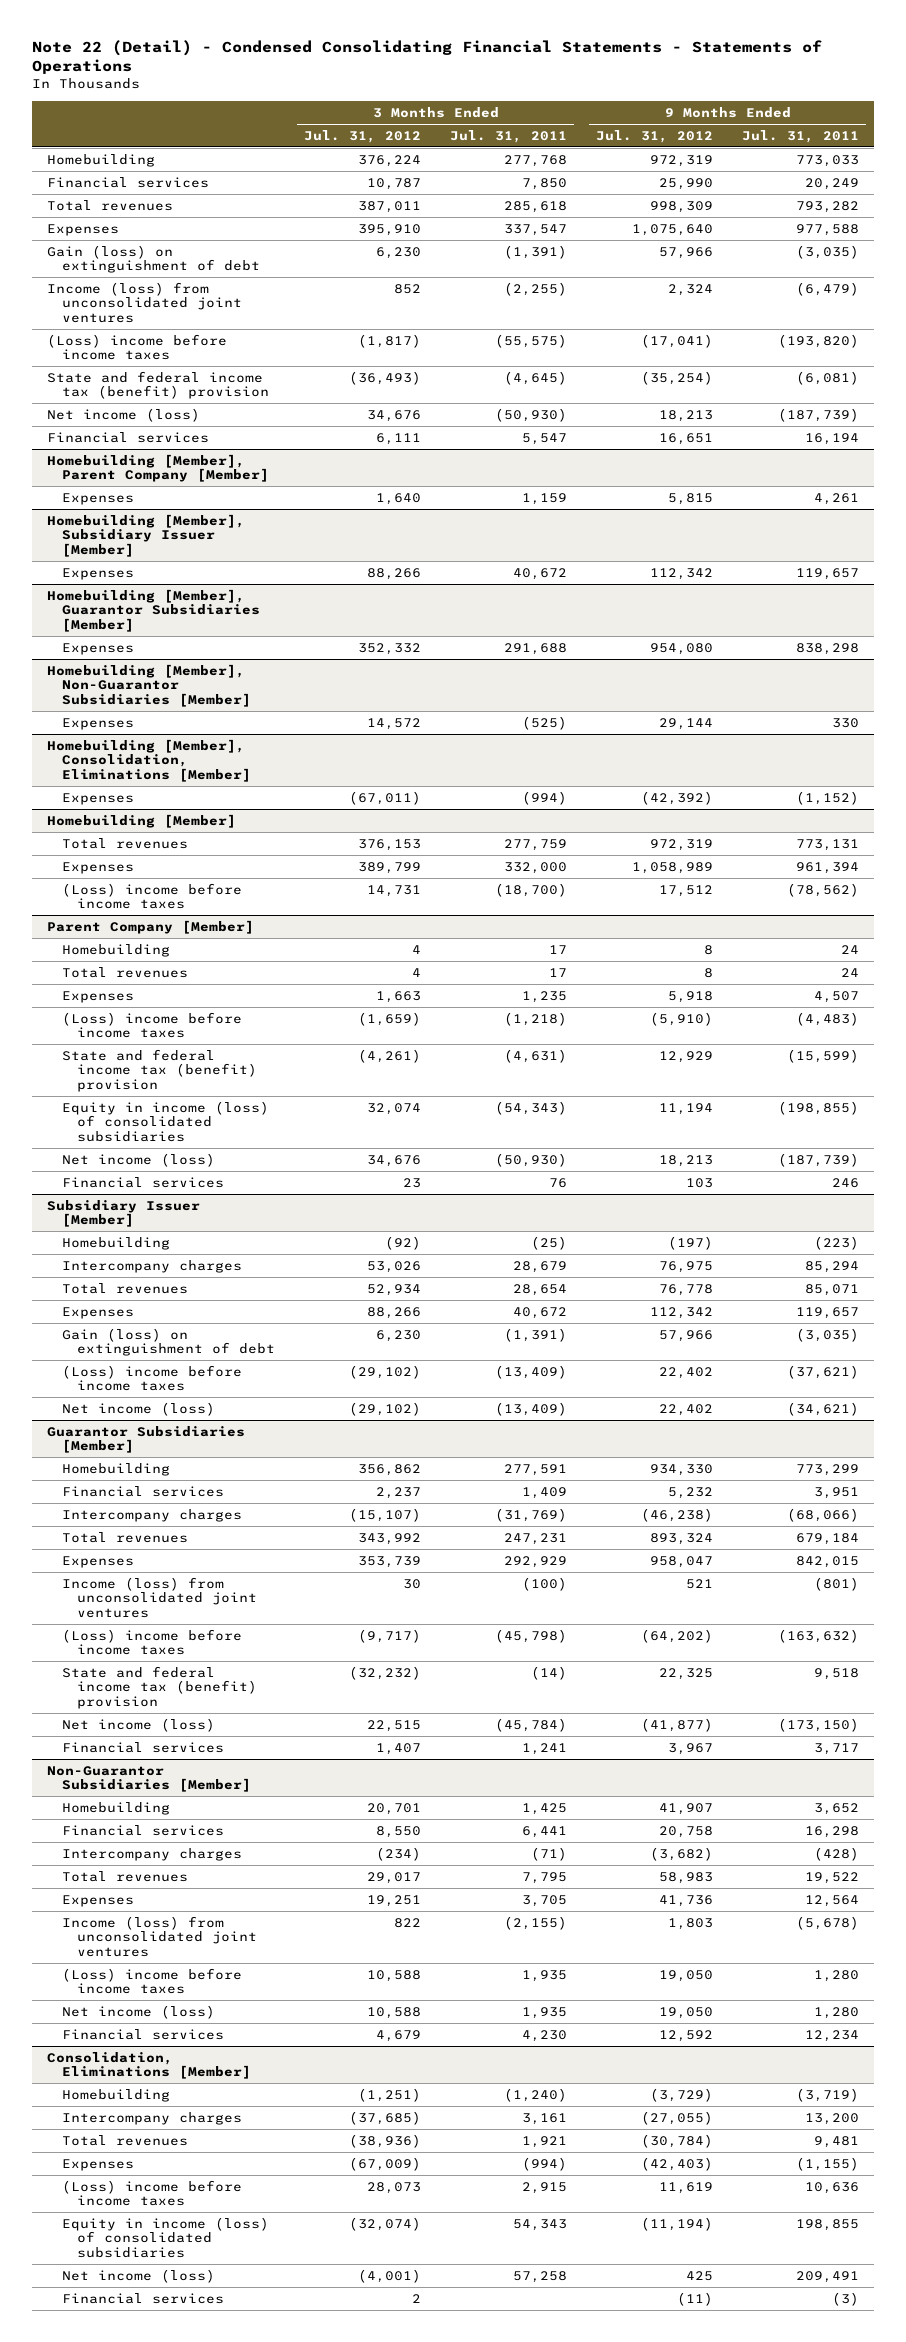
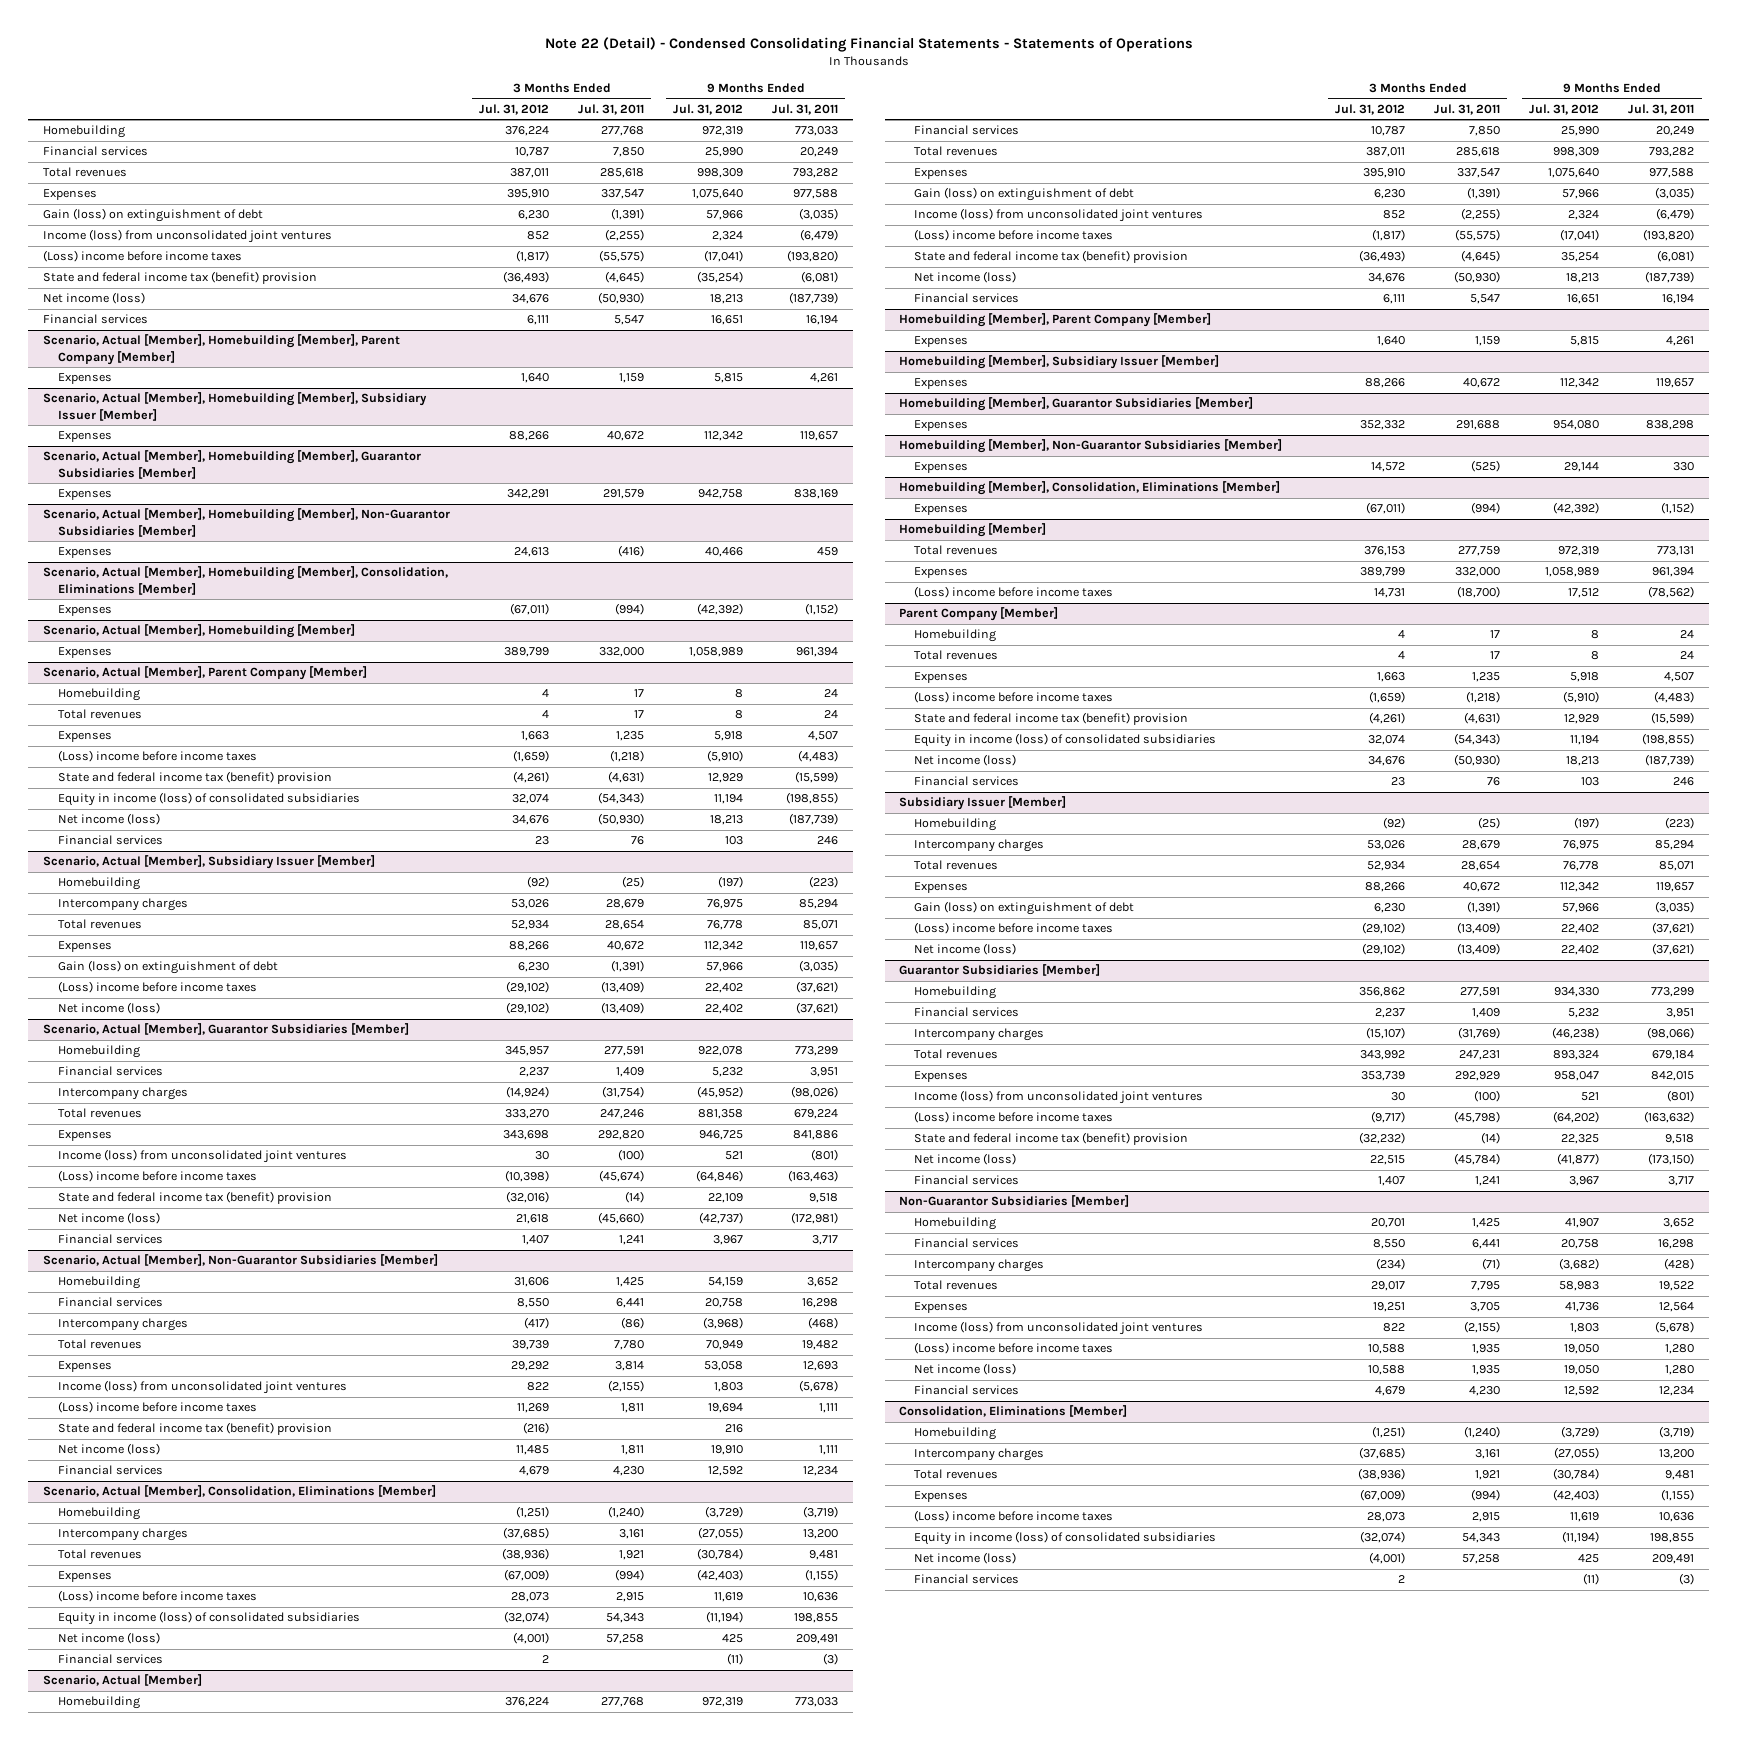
none -> [42,334,400,365] Scenario, Actual [Member], Homebuilding [Member], Parent Company [Member]
none -> [57,373,112,385] Expenses
none -> [42,392,427,421] Scenario, Actual [Member], Homebuilding [Member], Subsidiary Issuer [Member]
none -> [57,431,112,443] Expenses
none -> [42,450,421,479] Scenario, Actual [Member], Homebuilding [Member], Guarantor Subsidiaries [Member]
none -> [57,489,112,501] Expenses
none -> [42,508,450,537] Scenario, Actual [Member], Homebuilding [Member], Non-Guarantor Subsidiaries [Member]
none -> [57,547,112,559] Expenses
none -> [42,566,448,595] Scenario, Actual [Member], Homebuilding [Member], Consolidation, Eliminations [Member]
none -> [57,605,112,617] Expenses
none -> [42,624,355,639] Scenario, Actual [Member], Homebuilding [Member]
none -> [57,647,112,659] Expenses
none -> [42,666,367,681] Scenario, Actual [Member], Parent Company [Member]
none -> [57,688,140,702] Homebuilding
none -> [57,709,142,720] Total revenues
none -> [57,731,112,743] Expenses
none -> [57,750,257,763] (Loss) income before income taxes
none -> [57,771,332,785] State and federal income tax (benefit) provision
none -> [57,792,360,807] Equity in income (loss) of consolidated subsidiaries
none -> [57,813,160,826] Net income (loss)
none -> [57,835,163,846] Financial services
none -> [42,855,375,870] Scenario, Actual [Member], Subsidiary Issuer [Member]
none -> [57,877,140,891] Homebuilding
none -> [57,898,188,912] Intercompany charges
none -> [57,919,142,930] Total revenues
none -> [57,941,112,953] Expenses
none -> [57,960,278,975] Gain (loss) on extinguishment of debt
none -> [57,981,257,994] (Loss) income before income taxes
none -> [57,1002,160,1015] Net income (loss)
none -> [42,1023,409,1036] Scenario, Actual [Member], Guarantor Subsidiaries [Member]
none -> [57,1045,140,1059] Homebuilding
none -> [57,1066,163,1077] Financial services
none -> [57,1087,188,1101] Intercompany charges
none -> [57,1108,142,1119] Total revenues
none -> [57,1130,112,1142] Expenses
none -> [57,1149,347,1164] Income (loss) from unconsolidated joint ventures
none -> [57,1170,257,1183] (Loss) income before income taxes
none -> [57,1191,332,1205] State and federal income tax (benefit) provision
none -> [57,1212,160,1225] Net income (loss)
none -> [57,1234,163,1245] Financial services
none -> [42,1254,438,1267] Scenario, Actual [Member], Non-Guarantor Subsidiaries [Member]
none -> [57,1276,140,1290] Homebuilding
none -> [57,1297,163,1308] Financial services
none -> [57,1318,188,1332] Intercompany charges
none -> [57,1339,142,1350] Total revenues
none -> [57,1361,112,1373] Expenses
none -> [57,1380,347,1395] Income (loss) from unconsolidated joint ventures
none -> [57,1401,257,1414] (Loss) income before income taxes
none -> [57,1422,332,1436] State and federal income tax (benefit) provision
none -> [57,1443,160,1456] Net income (loss)
none -> [57,1465,163,1476] Financial services
none -> [42,1485,436,1498] Scenario, Actual [Member], Consolidation, Eliminations [Member]
none -> [57,1507,140,1521] Homebuilding
none -> [57,1528,188,1542] Intercompany charges
none -> [57,1549,142,1560] Total revenues
none -> [57,1571,112,1583] Expenses
none -> [57,1590,257,1603] (Loss) income before income taxes
none -> [57,1611,360,1626] Equity in income (loss) of consolidated subsidiaries
none -> [57,1632,160,1645] Net income (loss)
none -> [57,1654,163,1665] Financial services
none -> [42,1674,202,1687] Scenario, Actual [Member]
none -> [57,1696,140,1710] Homebuilding
none -> [913,125,1019,136] Financial services
none -> [913,146,998,157] Total revenues
none -> [913,168,968,180] Expenses
none -> [913,187,1134,202] Gain (loss) on extinguishment of debt
none -> [913,208,1203,223] Income (loss) from unconsolidated joint ventures
none -> [913,229,1113,242] (Loss) income before income taxes
none -> [913,250,1188,264] State and federal income tax (benefit) provision
none -> [913,271,1016,284] Net income (loss)
none -> [913,293,1019,304] Financial services
[787,1401,860,1416] (34,621) -> [1652,943,1695,956] (37,621)
[787,1507,860,1522] (68,066) -> [1647,1027,1695,1040] (98,066)

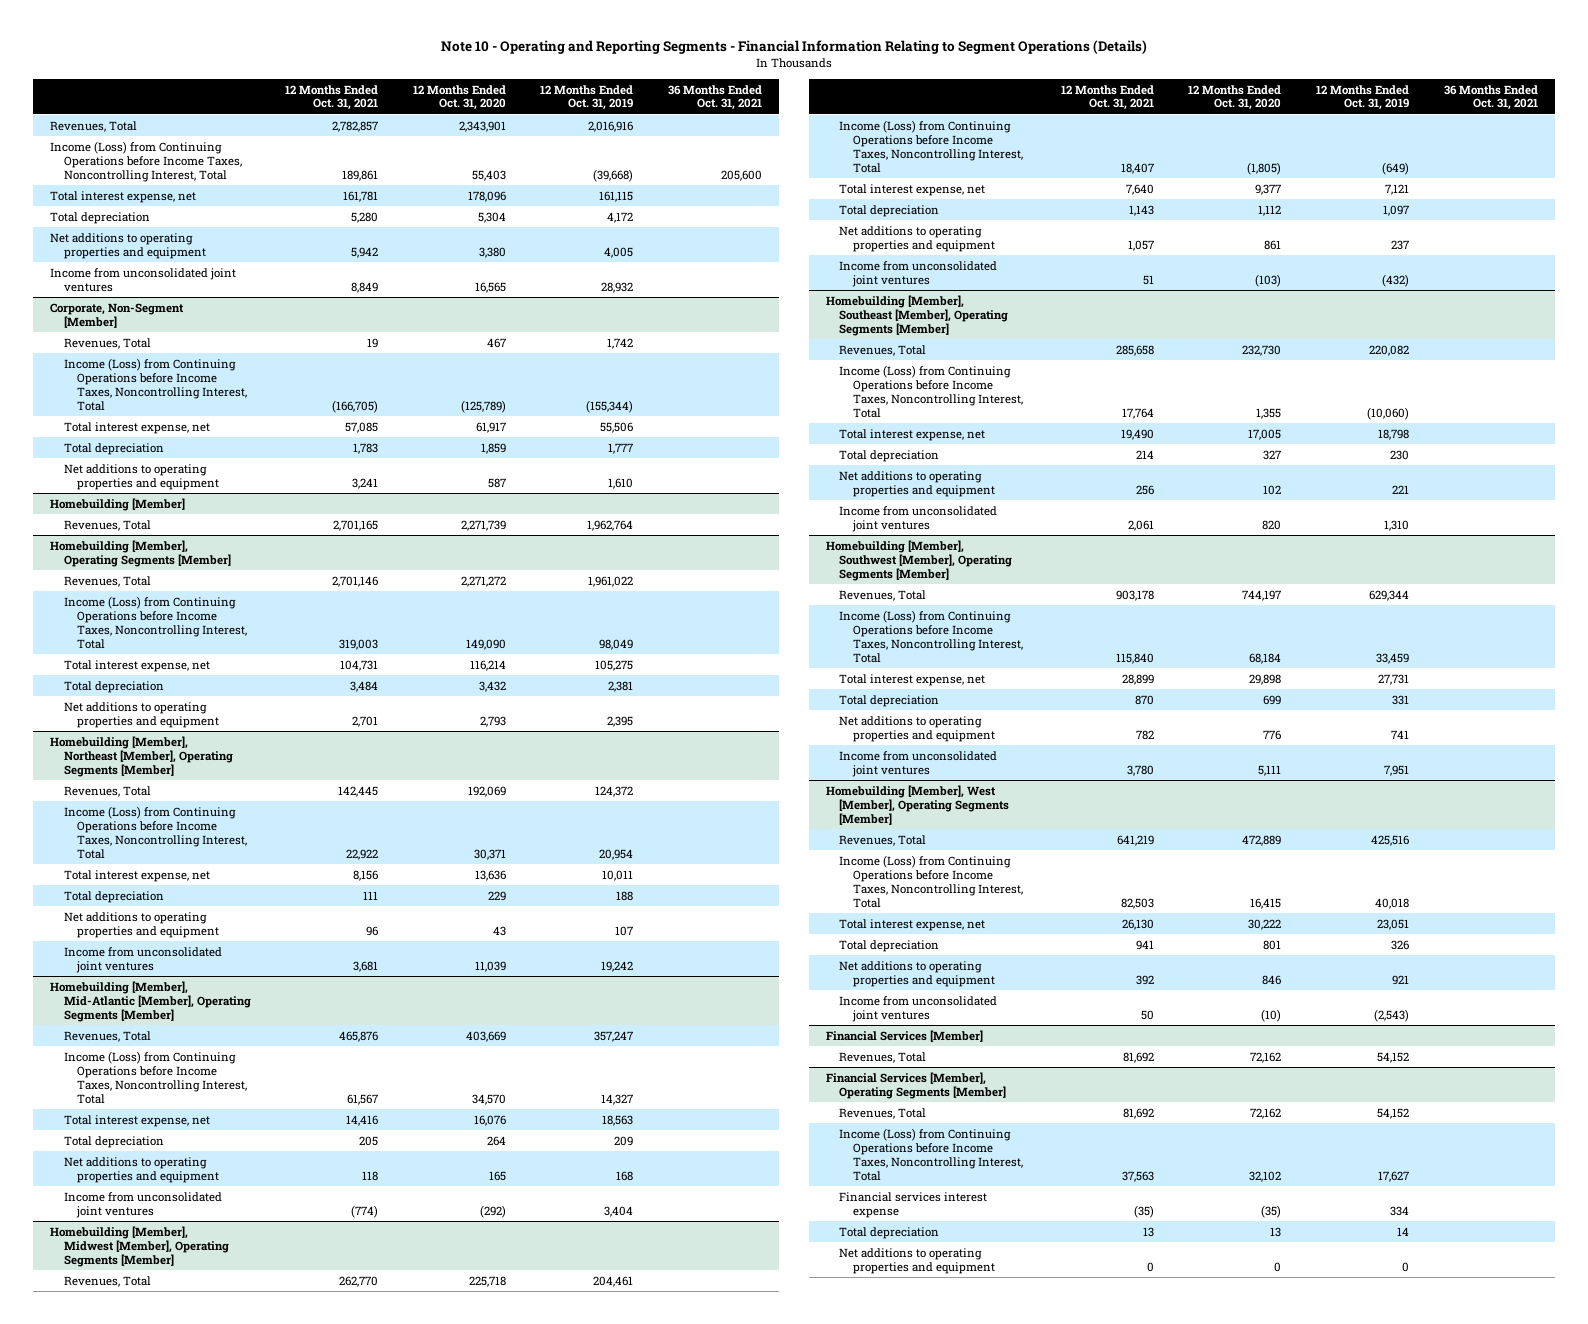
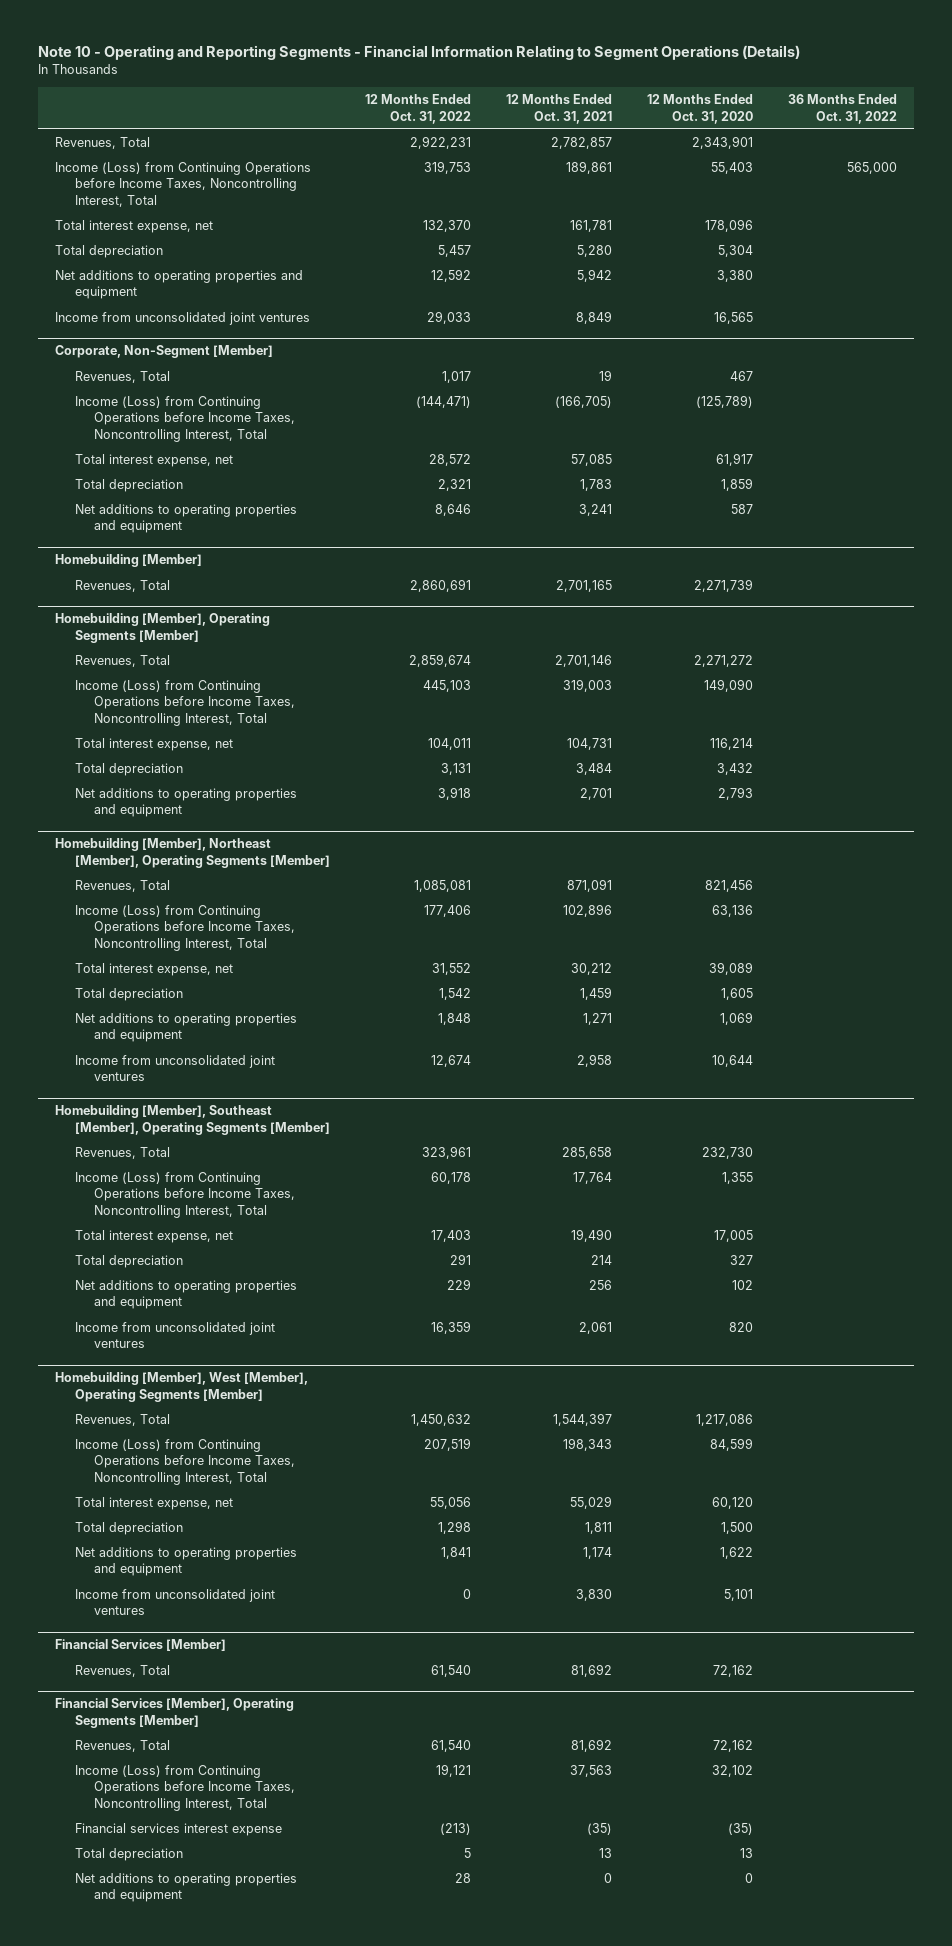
[540,84,634,111] 12 Months Ended Oct. 31, 2019 -> none
[667,84,762,111] 36 Months Ended Oct. 31, 2021 -> none
none -> [364,94,471,124] 12 Months Ended Oct. 31, 2022
none -> [787,94,897,124] 36 Months Ended Oct. 31, 2022
[50,980,251,1022] Homebuilding [Member], Mid-Atlantic [Member], Operating Segments [Member] -> none
[63,1030,151,1042] Revenues, Total -> none
[63,1050,248,1104] Income (Loss) from Continuing Operations before Income Taxes, Noncontrolling Interest, Total -> none
[63,1114,210,1127] Total interest expense, net -> none
[63,1135,164,1148] Total depreciation -> none
[63,1156,220,1183] Net additions to operating properties and equipment -> none
[63,1191,222,1218] Income from unconsolidated joint ventures -> none
[50,1225,229,1267] Homebuilding [Member], Midwest [Member], Operating Segments [Member] -> none
[63,1275,151,1287] Revenues, Total -> none
[839,119,1024,173] Income (Loss) from Continuing Operations before Income Taxes, Noncontrolling Interest, Total -> none
[839,183,986,196] Total interest expense, net -> none
[839,204,940,217] Total depreciation -> none
[839,225,996,252] Net additions to operating properties and equipment -> none
[839,260,998,287] Income from unconsolidated joint ventures -> none
[338,785,379,797] 142,445 -> [566,879,612,893] 871,091
[467,785,506,797] 192,069 -> [704,880,753,893] 821,456
[346,848,379,860] 22,922 -> [562,904,612,918] 102,896
[473,848,506,860] 30,371 -> [711,905,753,918] 63,136
[353,869,379,881] 8,156 -> [570,963,612,976] 30,212
[474,869,506,881] 13,636 -> [708,962,753,976] 39,089
[363,890,379,900] 111 -> [579,987,612,1001] 1,459
[487,890,506,901] 229 -> [720,988,753,1001] 1,605
[366,925,379,936] 96 -> [582,1013,612,1026] 1,271
[492,925,506,936] 43 -> [719,1012,753,1026] 1,069
[353,960,379,972] 3,681 -> [576,1054,612,1068] 2,958
[474,960,506,972] 11,039 -> [711,1055,753,1068] 10,644
[825,539,1013,581] Homebuilding [Member], Southwest [Member], Operating Segments [Member] -> none
[839,589,927,601] Revenues, Total -> none
[839,609,1024,663] Income (Loss) from Continuing Operations before Income Taxes, Noncontrolling Interest, Total -> none
[839,673,986,686] Total interest expense, net -> none
[839,694,940,707] Total depreciation -> none
[839,715,996,742] Net additions to operating properties and equipment -> none
[839,750,998,777] Income from unconsolidated joint ventures -> none
[1116,834,1154,846] 641,219 -> [552,1413,612,1427] 1,544,397
[1242,834,1282,846] 472,889 -> [695,1414,753,1427] 1,217,086
[1120,897,1154,909] 82,503 -> [562,1438,612,1452] 198,343
[1250,897,1282,909] 16,415 -> [709,1438,753,1452] 84,599
[1121,918,1154,930] 26,130 -> [569,1496,612,1510] 55,029
[1248,918,1282,930] 30,222 -> [711,1497,753,1510] 60,120
[1135,939,1154,950] 941 -> [584,1522,612,1535] 1,811
[1263,939,1282,950] 801 -> [720,1522,753,1535] 1,500
[1135,974,1154,985] 392 -> [582,1547,612,1560] 1,174
[1262,974,1282,985] 846 -> [719,1547,753,1560] 1,622
[1140,1009,1154,1020] 50 -> [575,1589,612,1602] 3,830
[1261,1008,1282,1022] (10) -> [723,1589,753,1602] 5,101

